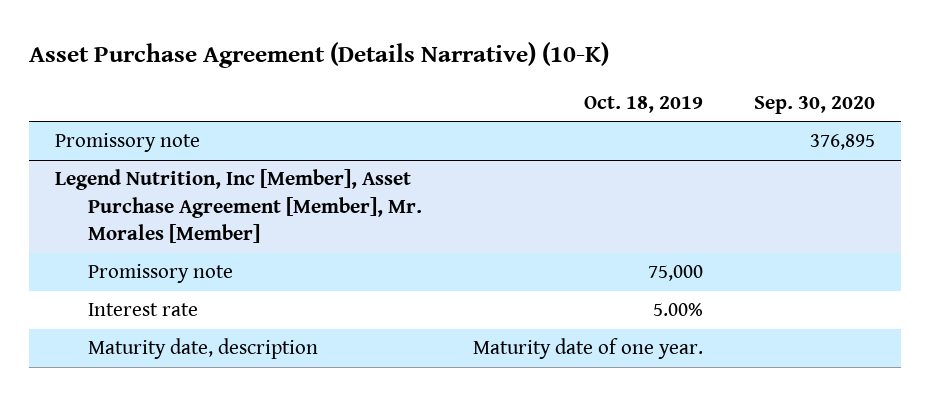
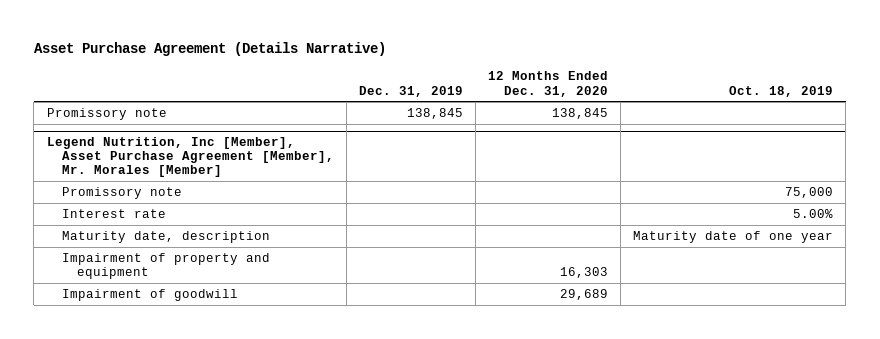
[29,42,610,69] Asset Purchase Agreement (Details Narrative) (10-K) -> [33,42,386,57] Asset Purchase Agreement (Details Narrative)
[754,96,876,115] Sep. 30, 2020 -> none
none -> [358,85,463,97] Dec. 31, 2019
none -> [488,71,609,97] 12 Months Ended Dec. 31, 2020
[473,338,704,360] Maturity date of one year. -> [633,230,834,243] Maturity date of one year
none -> [61,252,270,280] Impairment of property and equipment
none -> [61,288,238,301] Impairment of goodwill

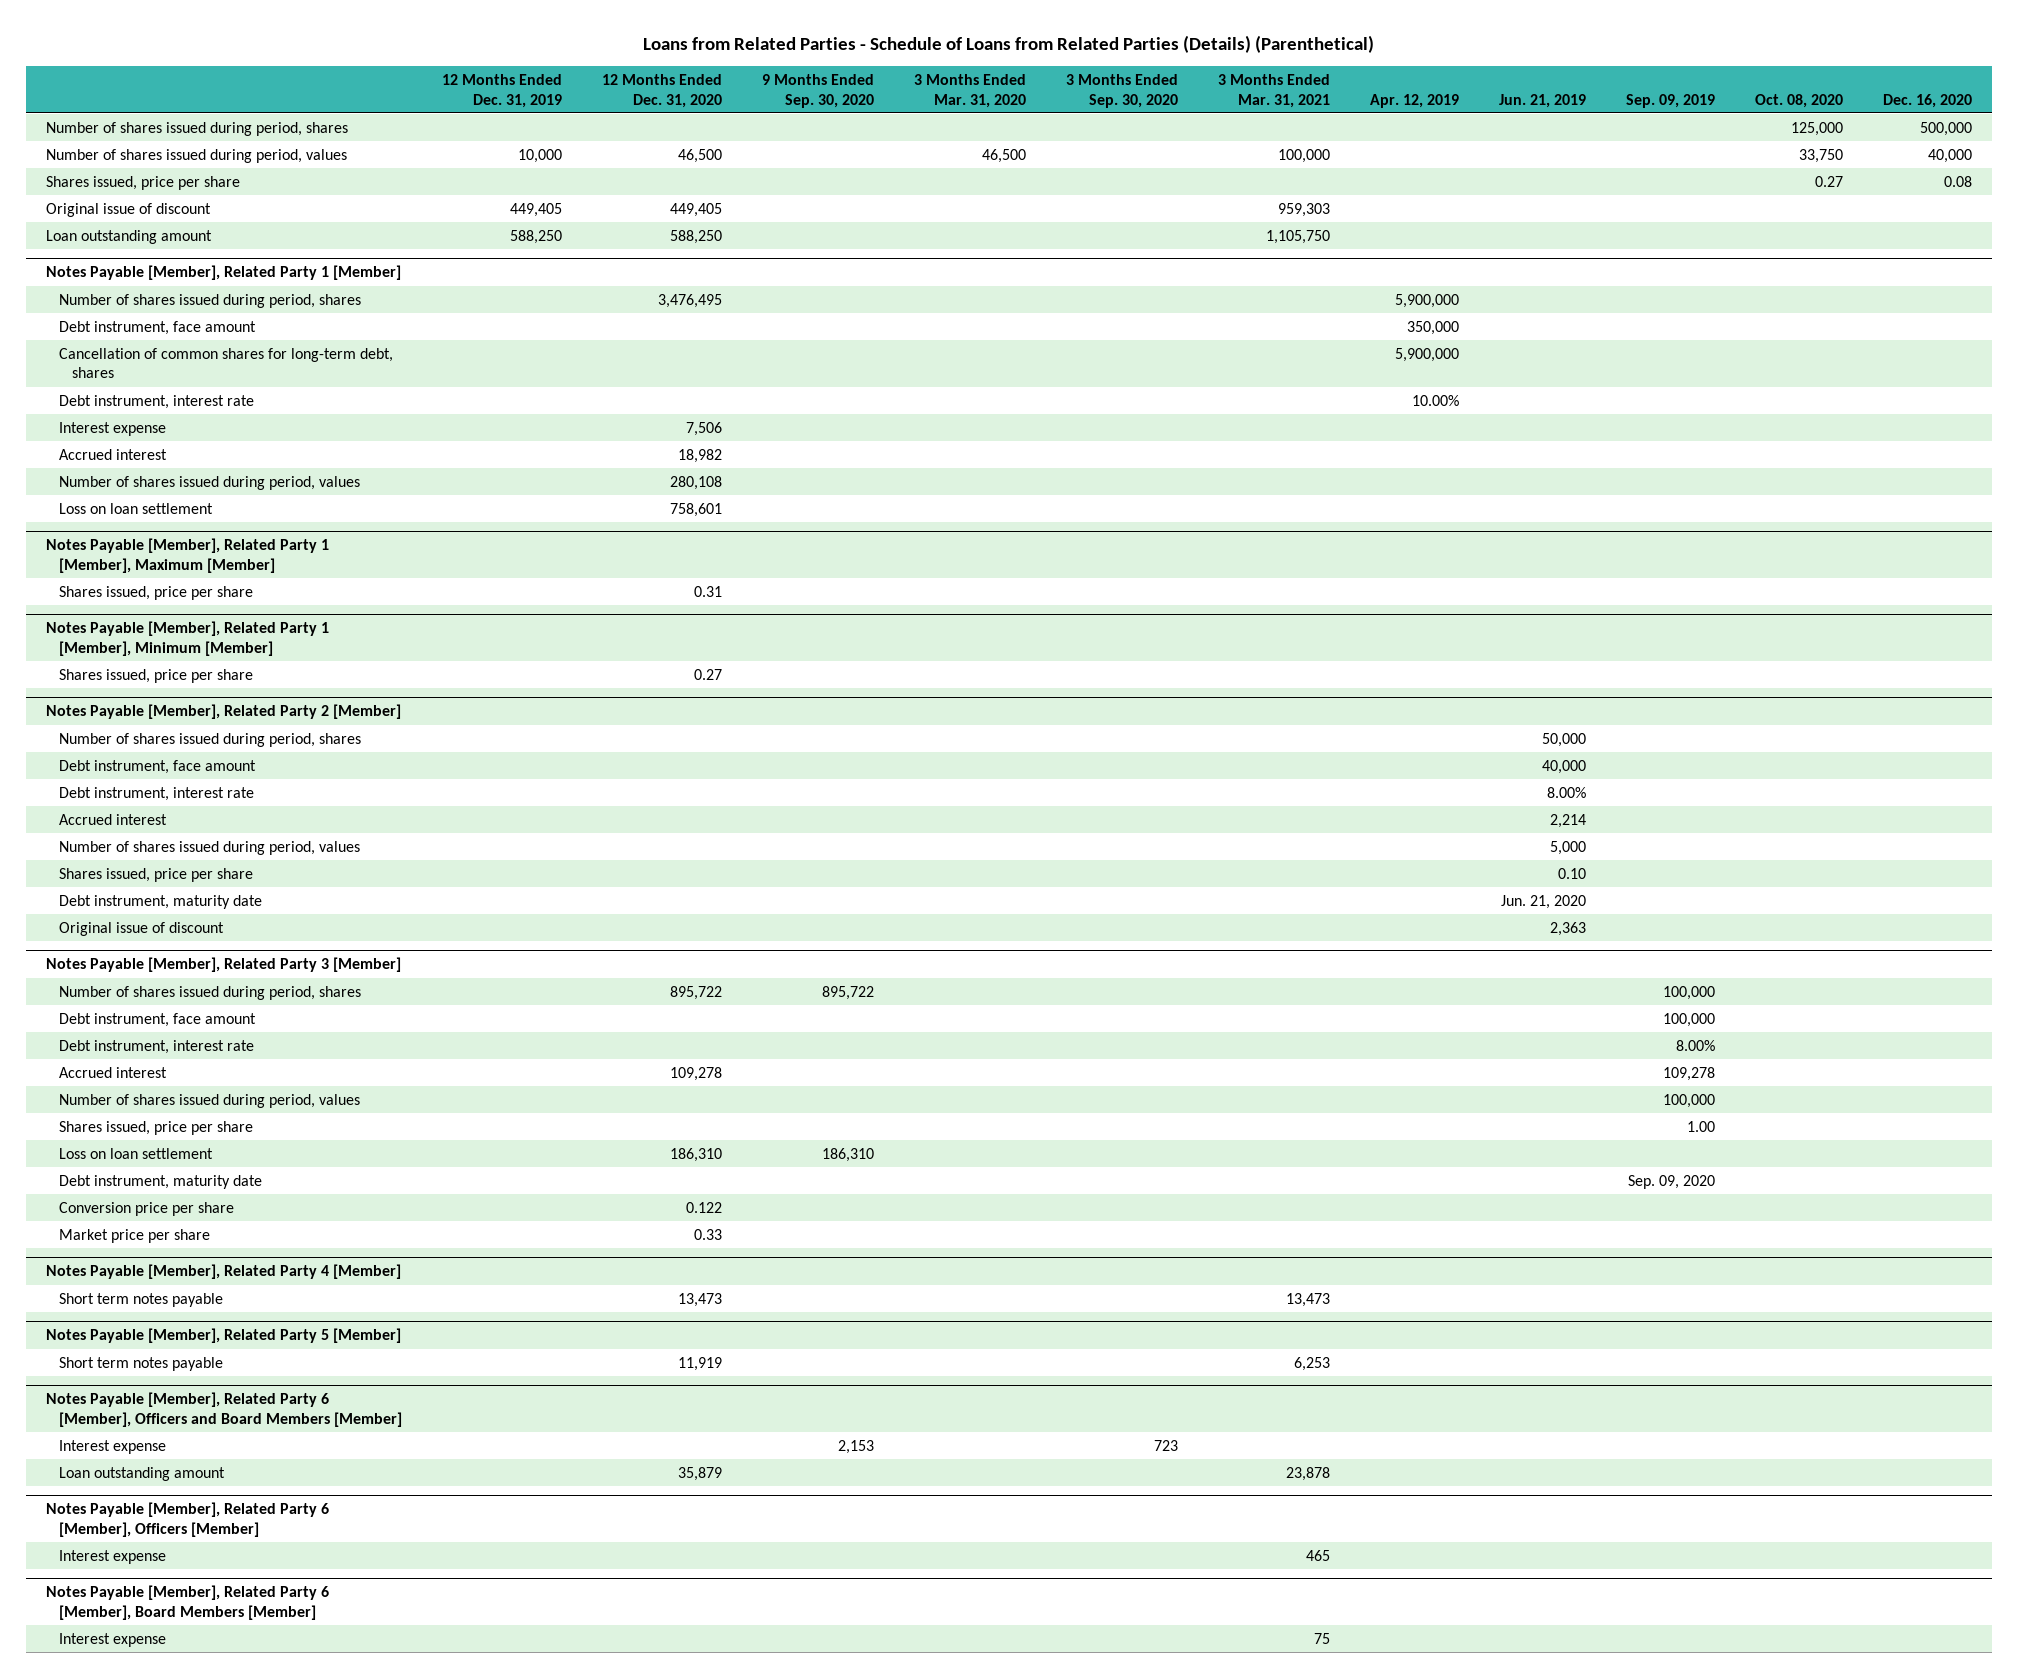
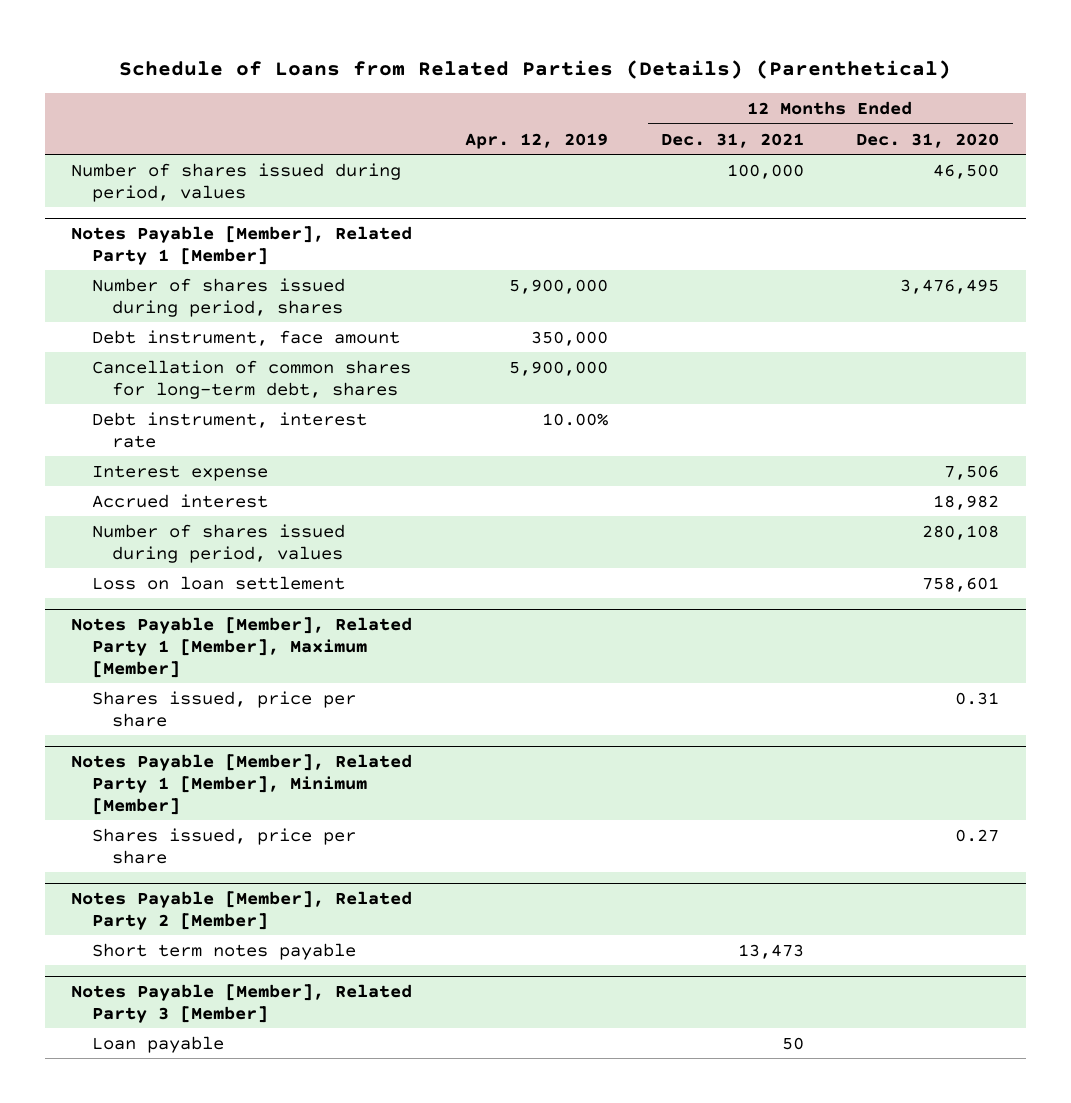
[642,35,1374,54] Loans from Related Parties - Schedule of Loans from Related Parties (Details) (Parenthetical) -> [119,59,952,79] Schedule of Loans from Related Parties (Details) (Parenthetical)
[441,74,562,108] 12 Months Ended Dec. 31, 2019 -> none
[761,74,874,108] 9 Months Ended Sep. 30, 2020 -> none
[913,74,1026,108] 3 Months Ended Mar. 31, 2020 -> none
[1065,74,1178,108] 3 Months Ended Sep. 30, 2020 -> none
[1217,74,1330,108] 3 Months Ended Mar. 31, 2021 -> none
[1498,93,1586,108] Jun. 21, 2019 -> none
[1626,93,1716,108] Sep. 09, 2019 -> none
[1755,93,1844,108] Oct. 08, 2020 -> none
[1883,93,1973,108] Dec. 16, 2020 -> none
none -> [660,132,804,148] Dec. 31, 2021
[45,121,348,136] Number of shares issued during period, shares -> none
[45,175,240,190] Shares issued, price per share -> none
[45,202,211,217] Original issue of discount -> none
[45,229,212,244] Loan outstanding amount -> none
[58,732,361,747] Number of shares issued during period, shares -> none
[58,759,256,774] Debt instrument, face amount -> none
[58,786,254,801] Debt instrument, interest rate -> none
[58,813,167,825] Accrued interest -> none
[58,840,360,855] Number of shares issued during period, values -> none
[58,867,253,882] Shares issued, price per share -> none
[58,894,262,909] Debt instrument, maturity date -> none
[58,921,224,936] Original issue of discount -> none
none -> [91,942,356,960] Short term notes payable
[58,985,361,1000] Number of shares issued during period, shares -> none
[58,1012,256,1027] Debt instrument, face amount -> none
[58,1039,254,1054] Debt instrument, interest rate -> none
[58,1066,167,1078] Accrued interest -> none
[58,1093,360,1108] Number of shares issued during period, values -> none
[58,1120,253,1135] Shares issued, price per share -> none
[58,1147,213,1159] Loss on loan settlement -> none
[58,1174,262,1189] Debt instrument, maturity date -> none
[58,1201,234,1216] Conversion price per share -> none
[58,1228,210,1243] Market price per share -> none
[45,1264,401,1280] Notes Payable [Member], Related Party 4 [Member] -> none
[58,1292,223,1307] Short term notes payable -> none
[45,1328,401,1344] Notes Payable [Member], Related Party 5 [Member] -> none
[58,1356,223,1371] Short term notes payable -> none
[45,1392,402,1428] Notes Payable [Member], Related Party 6 [Member], Officers and Board Members [Member] -> none
[58,1439,166,1454] Interest expense -> none
[58,1466,225,1481] Loan outstanding amount -> none
[45,1502,329,1538] Notes Payable [Member], Related Party 6 [Member], Officers [Member] -> none
[58,1549,166,1564] Interest expense -> none
[45,1585,329,1621] Notes Payable [Member], Related Party 6 [Member], Board Members [Member] -> none
[58,1632,166,1647] Interest expense -> none
none -> [91,1035,224,1053] Loan payable

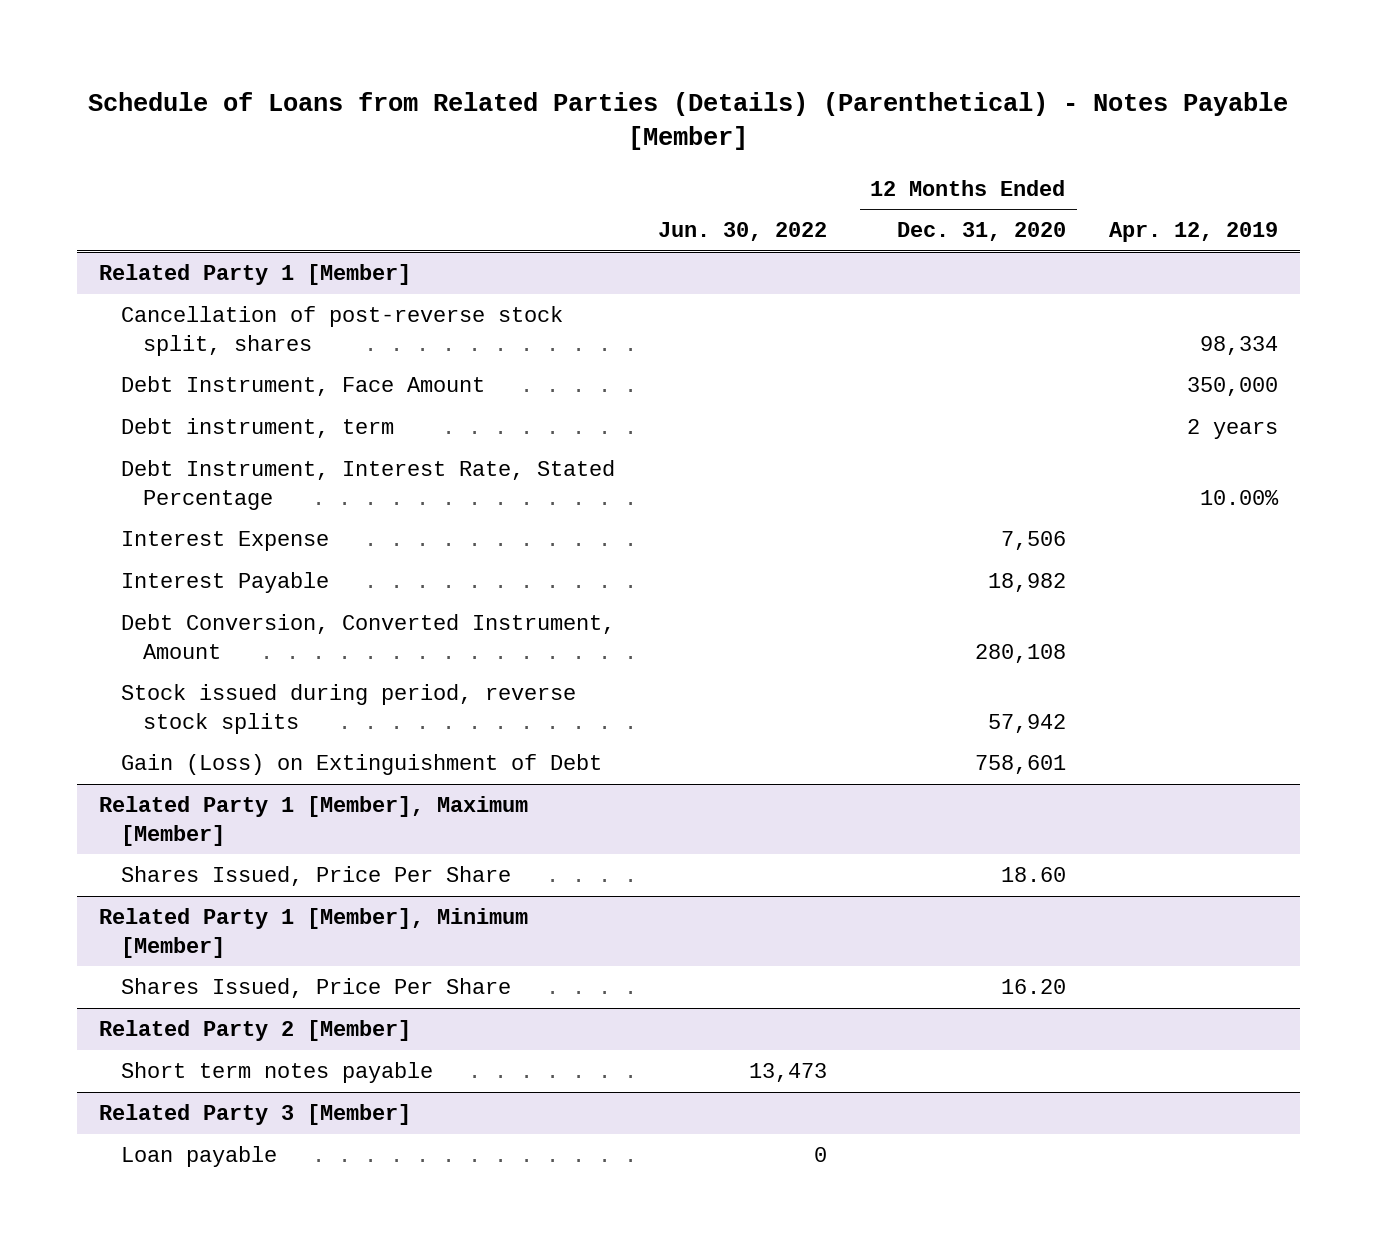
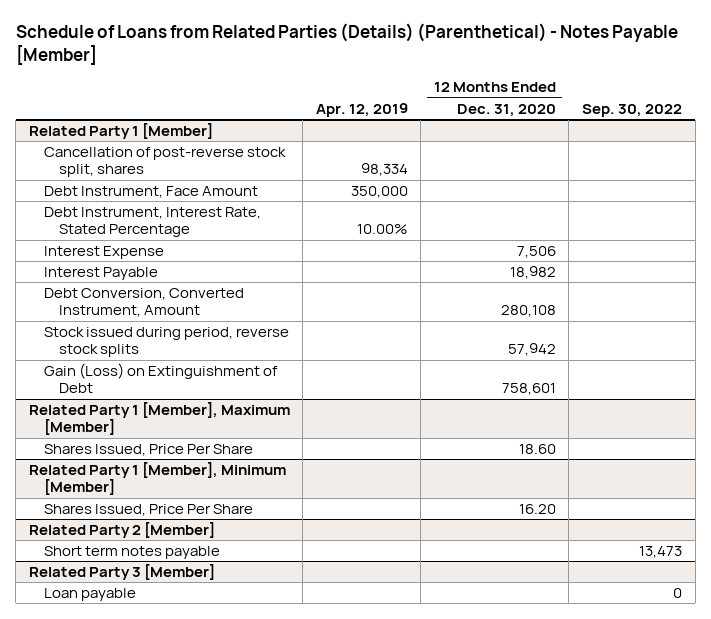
[658,222,828,242] Jun. 30, 2022 -> none
none -> [582,103,683,117] Sep. 30, 2022
[120,418,394,439] Debt instrument, term -> none

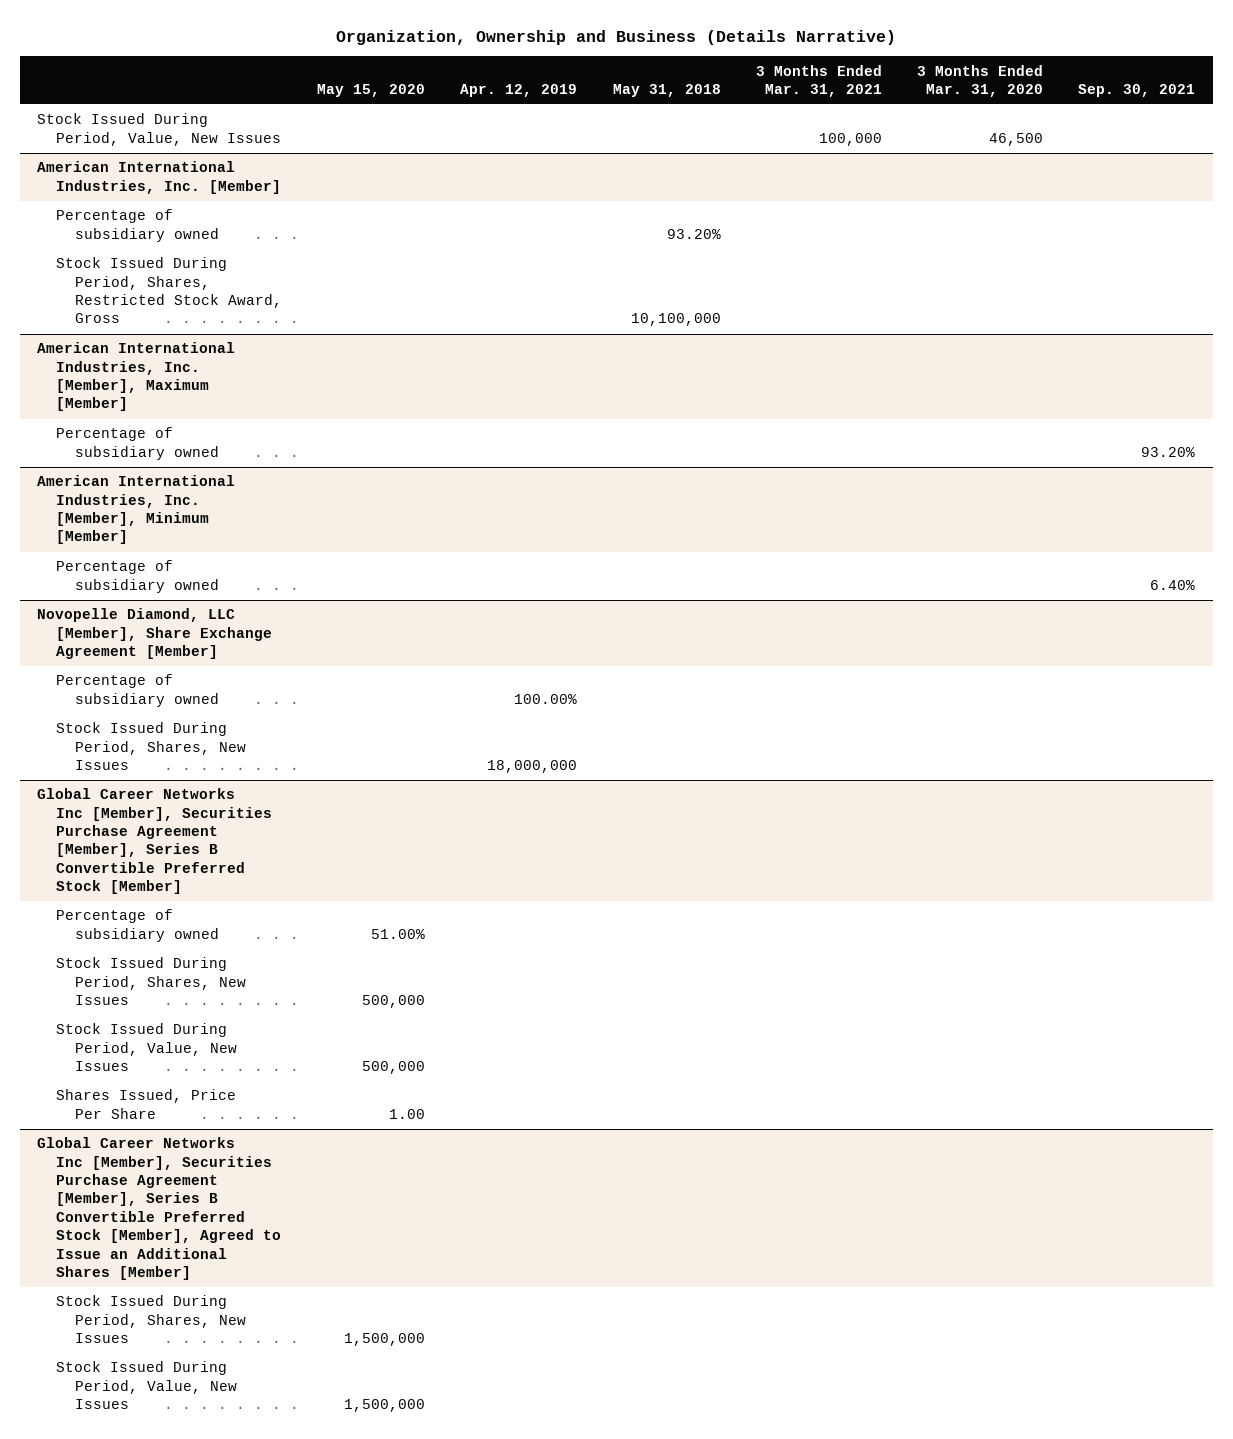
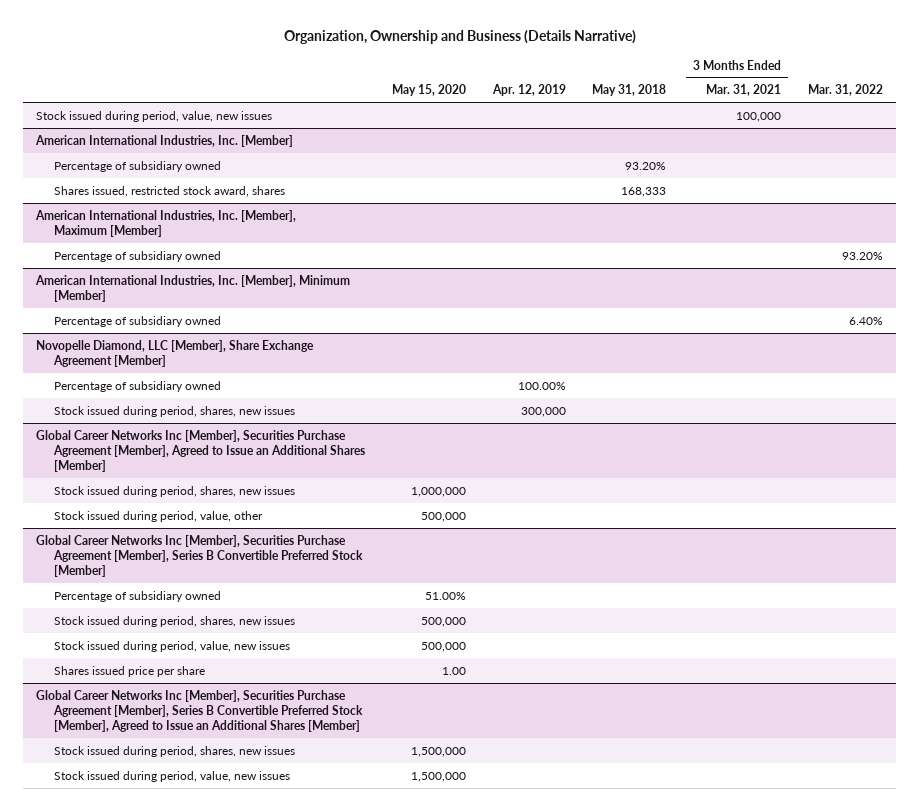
[917,64,1044,97] 3 Months Ended Mar. 31, 2020 -> none
[1078,83,1196,97] Sep. 30, 2021 -> none
none -> [808,84,884,97] Mar. 31, 2022
[37,113,281,146] Stock Issued During Period, Value, New Issues -> [36,110,273,122] Stock issued during period, value, new issues
[55,257,282,324] Stock Issued During Period, Shares, Restricted Stock Award, Gross -> [53,185,285,197] Shares issued, restricted stock award, shares
[630,313,721,327] 10,100,000 -> [621,186,667,197] 168,333
[55,722,246,771] Stock Issued During Period, Shares, New Issues -> [53,405,295,417] Stock issued during period, shares, new issues
[487,760,578,774] 18,000,000 -> [520,406,566,417] 300,000
none -> [36,429,365,473] Global Career Networks Inc [Member], Securities Purchase Agreement [Member], Agreed to Issue an Additional Shares [Member]
none -> [53,485,295,497] Stock issued during period, shares, new issues
none -> [53,510,263,522] Stock issued during period, value, other
[55,957,246,1006] Stock Issued During Period, Shares, New Issues -> [53,615,295,627] Stock issued during period, shares, new issues
[55,1023,237,1072] Stock Issued During Period, Value, New Issues -> [53,640,290,652] Stock issued during period, value, new issues
[55,1089,236,1119] Shares Issued, Price Per Share -> [53,665,205,677] Shares issued price per share
[55,1295,246,1344] Stock Issued During Period, Shares, New Issues -> [53,745,295,757] Stock issued during period, shares, new issues
[55,1361,237,1410] Stock Issued During Period, Value, New Issues -> [53,770,290,782] Stock issued during period, value, new issues

